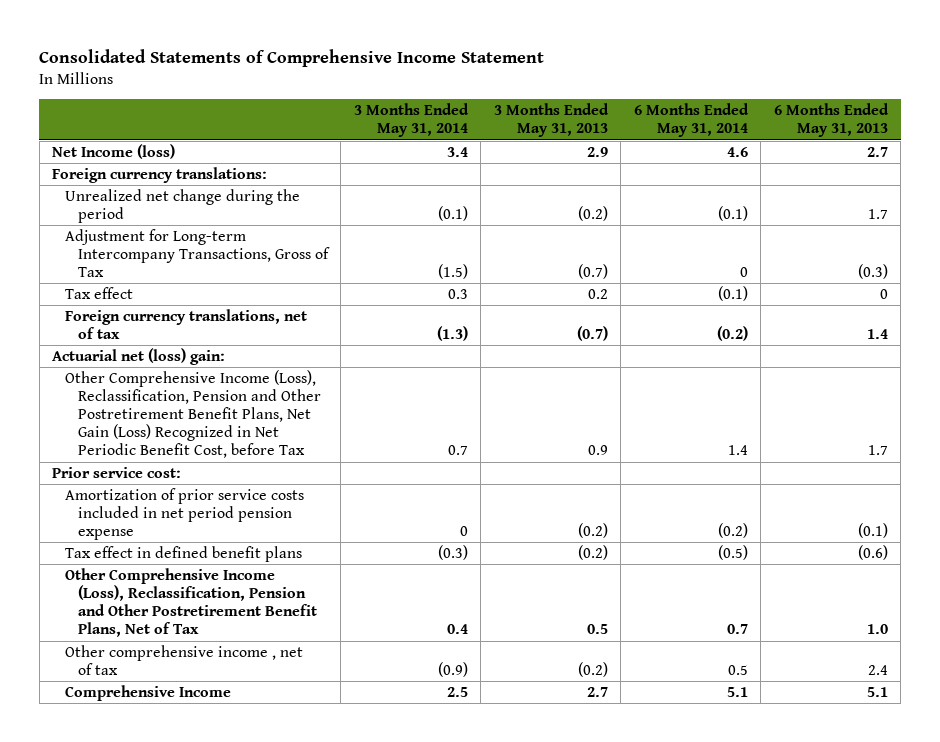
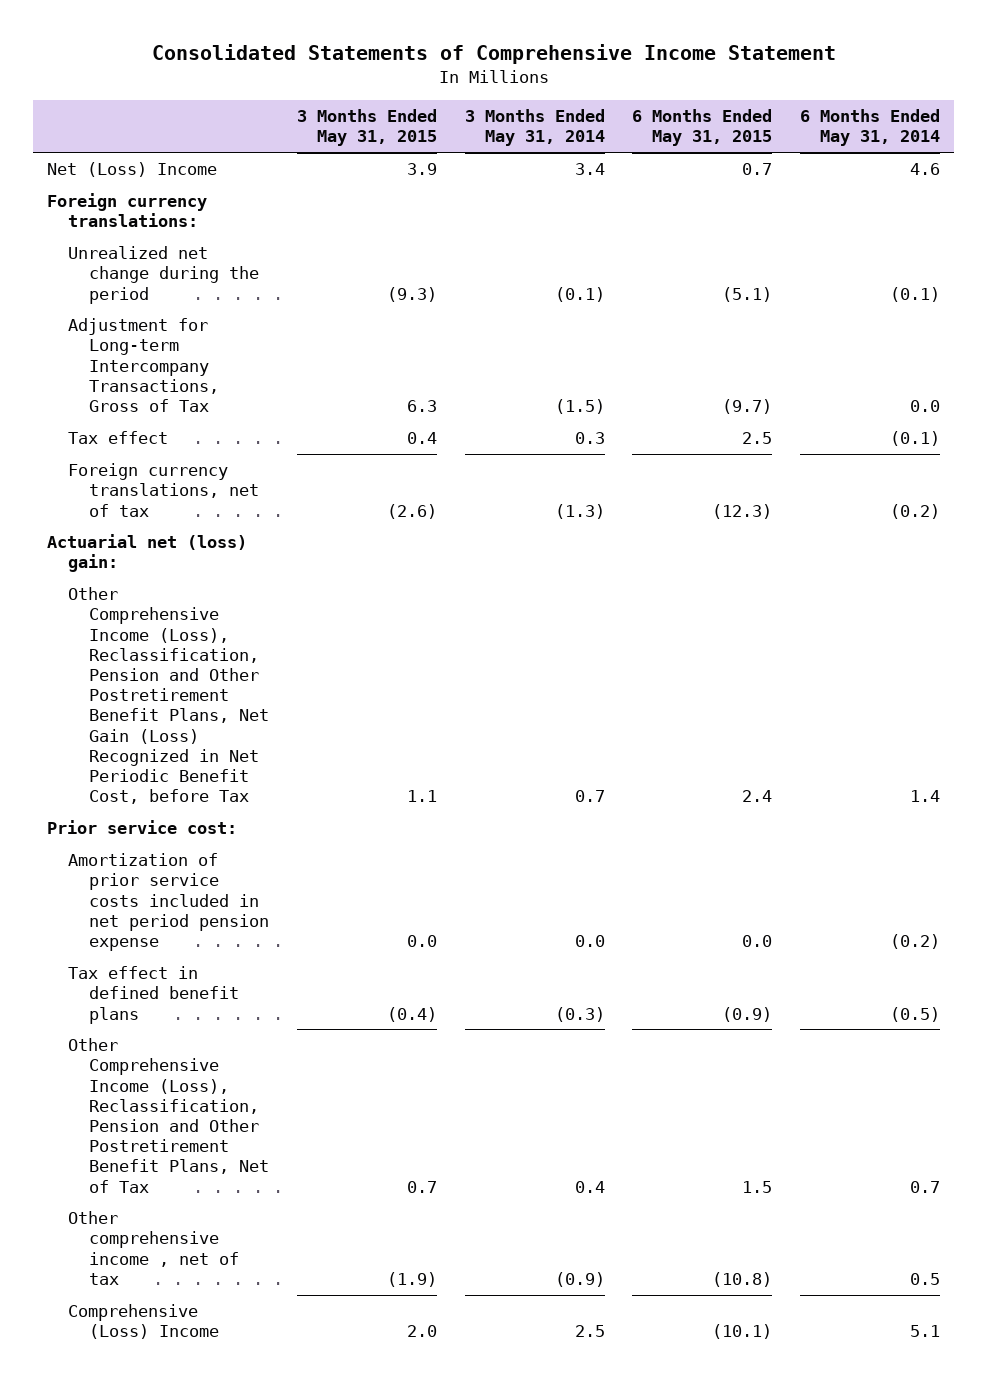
[493,103,609,138] 3 Months Ended May 31, 2013 -> none
[773,103,889,138] 6 Months Ended May 31, 2013 -> none
none -> [296,109,437,147] 3 Months Ended May 31, 2015
none -> [632,109,773,147] 6 Months Ended May 31, 2015
[52,143,176,159] Net Income (loss) -> [47,162,218,178] Net (Loss) Income
[739,267,748,278] 0 -> [910,400,941,413] 0.0
[459,526,468,537] 0 -> [574,935,605,948] 0.0
[64,684,231,701] Comprehensive Income -> [67,1304,219,1340] Comprehensive (Loss) Income

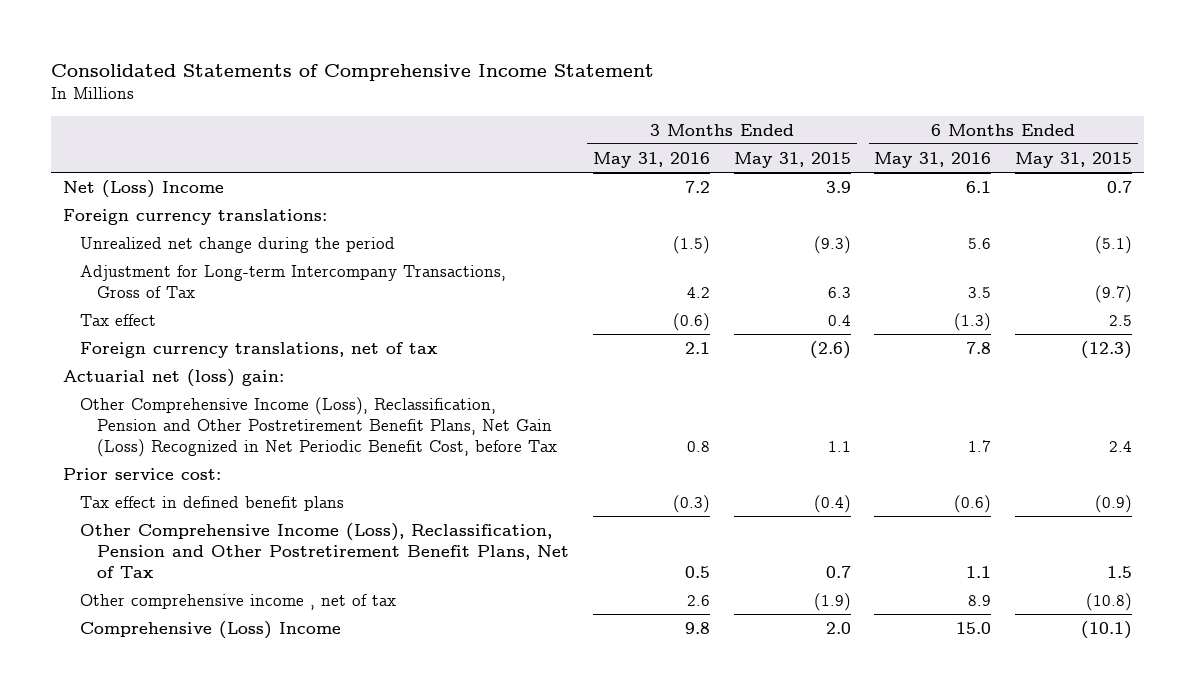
[464,109,605,147] 3 Months Ended May 31, 2014 -> none
[800,109,941,147] 6 Months Ended May 31, 2014 -> none
none -> [593,151,711,168] May 31, 2016
none -> [874,151,992,168] May 31, 2016
[67,853,269,952] Amortization of prior service costs included in net period pension expense -> none

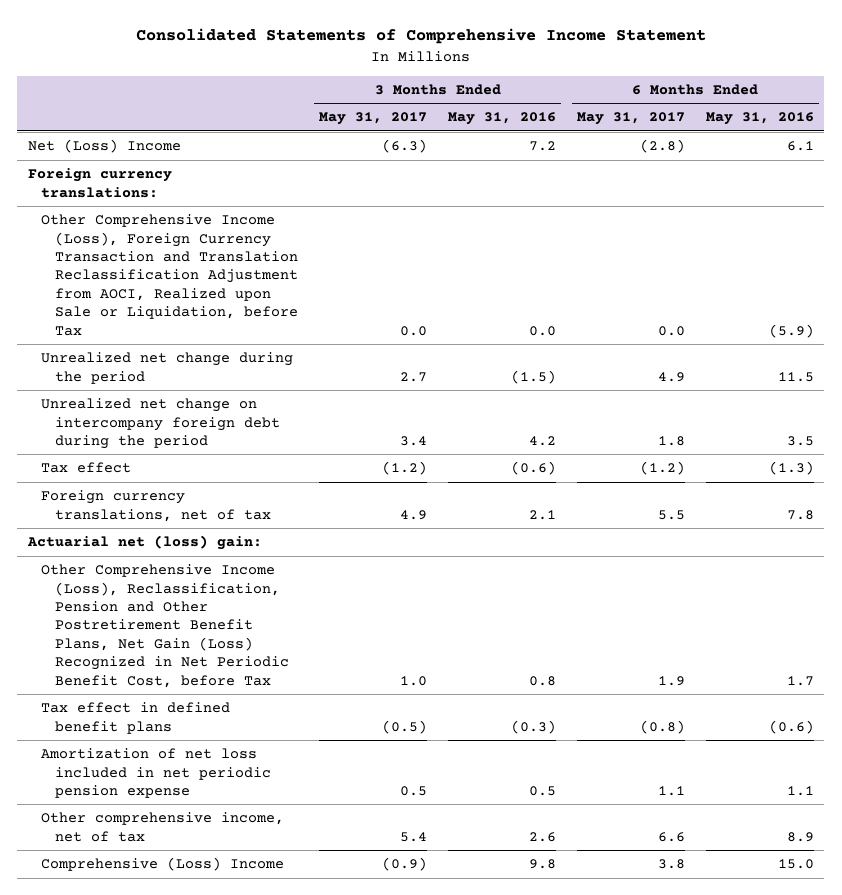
[733,151,851,168] May 31, 2015 -> none
[1015,151,1133,168] May 31, 2015 -> none
none -> [319,112,428,126] May 31, 2017
none -> [576,112,685,126] May 31, 2017
none -> [41,214,299,336] Other Comprehensive Income (Loss), Foreign Currency Transaction and Translation Reclassification Adjustment from AOCI, Realized upon Sale or Liquidation, before Tax
[968,237,992,249] 5.6 -> [777,371,814,382] 11.5
[80,264,507,298] Adjustment for Long-term Intercompany Transactions, Gross of Tax -> [41,398,281,449] Unrealized net change on intercompany foreign debt during the period
[62,467,221,480] Prior service cost: -> none
[80,522,570,578] Other Comprehensive Income (Loss), Reclassification, Pension and Other Postretirement Benefit Plans, Net of Tax -> [41,748,272,798] Amortization of net loss included in net periodic pension expense
[80,593,397,610] Other comprehensive income , net of tax -> [41,812,285,842] Other comprehensive income, net of tax

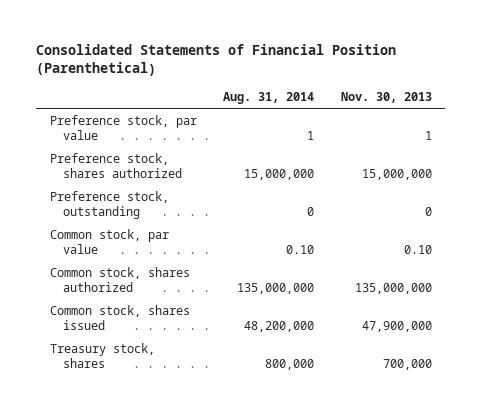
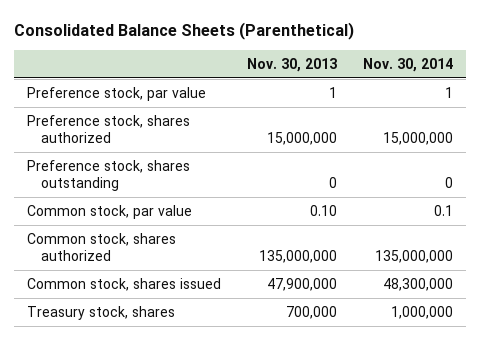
[36,43,397,77] Consolidated Statements of Financial Position (Parenthetical) -> [14,22,355,41] Consolidated Balance Sheets (Parenthetical)
[223,92,315,105] Aug. 31, 2014 -> none
none -> [362,57,453,72] Nov. 30, 2014
[49,190,169,219] Preference stock, outstanding -> [27,159,191,191] Preference stock, shares outstanding

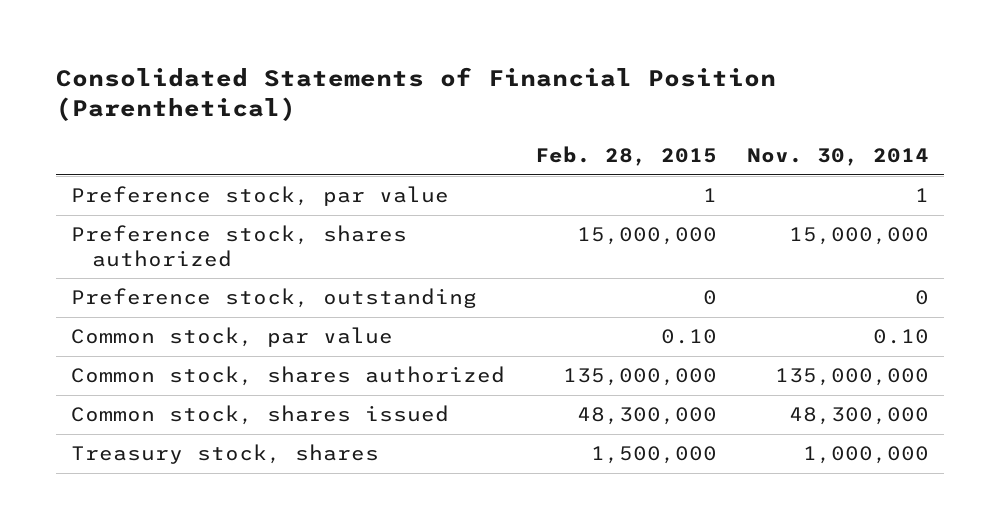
[14,22,355,41] Consolidated Balance Sheets (Parenthetical) -> [56,67,777,122] Consolidated Statements of Financial Position (Parenthetical)
[247,57,338,72] Nov. 30, 2013 -> none
none -> [534,145,717,166] Feb. 28, 2015
[27,159,191,191] Preference stock, shares outstanding -> [71,288,478,309] Preference stock, outstanding
[433,204,453,216] 0.1 -> [872,329,929,345] 0.10

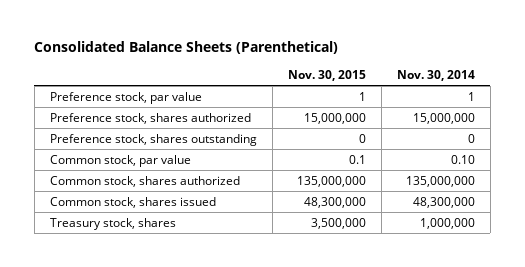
[56,67,777,122] Consolidated Statements of Financial Position (Parenthetical) -> [34,41,339,55] Consolidated Balance Sheets (Parenthetical)
[534,145,717,166] Feb. 28, 2015 -> none
none -> [287,69,366,81] Nov. 30, 2015
[71,288,478,309] Preference stock, outstanding -> [49,133,257,146] Preference stock, shares outstanding

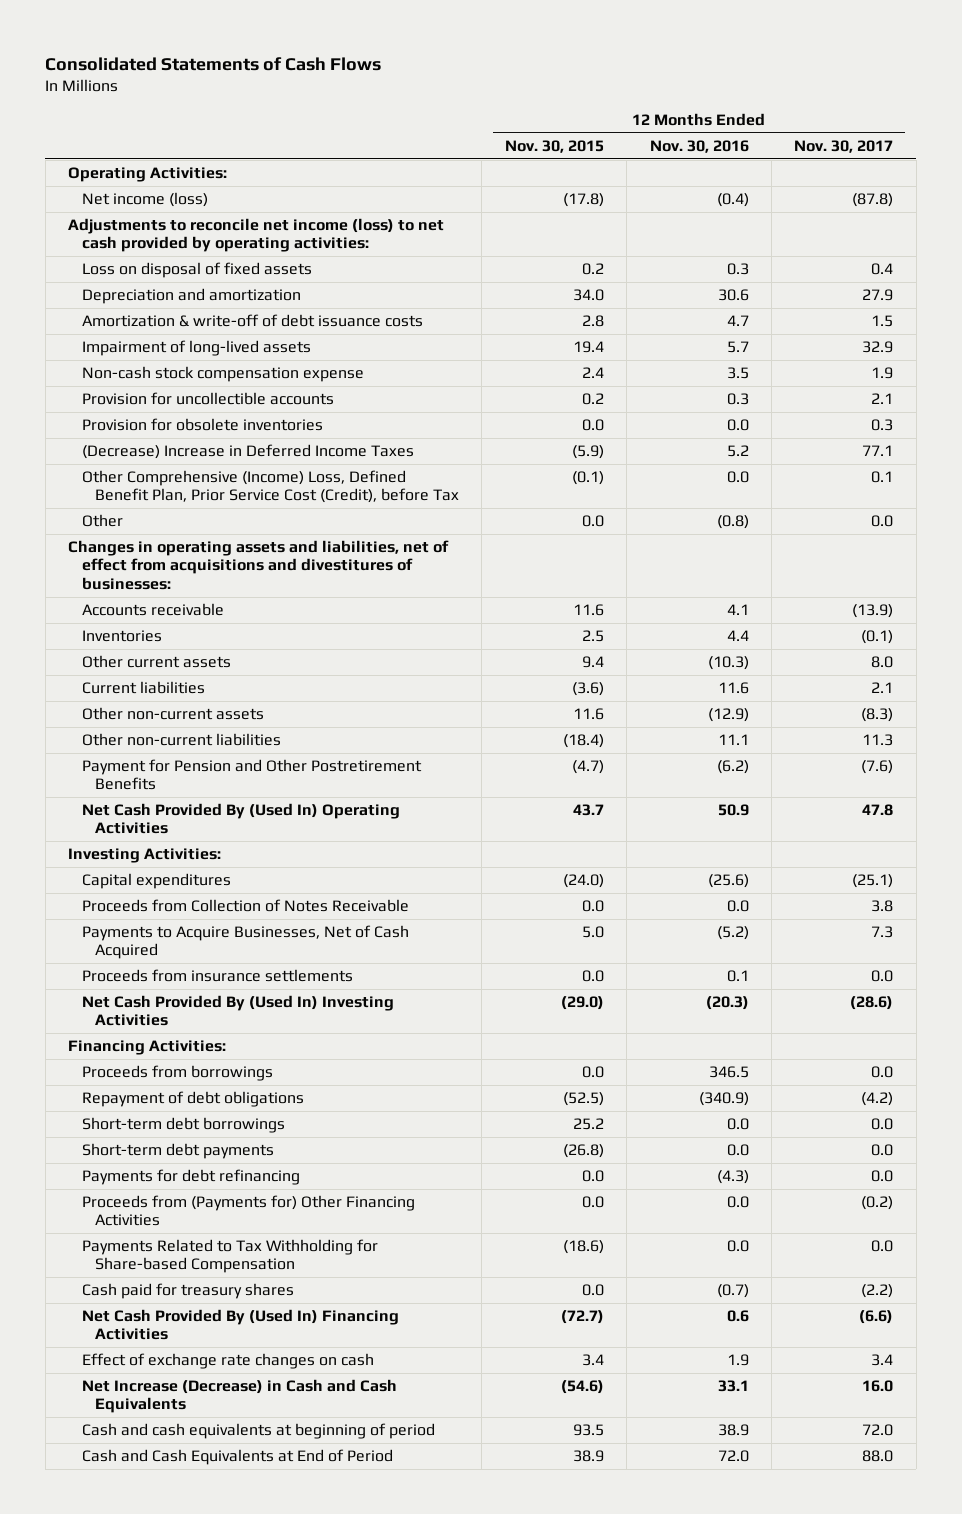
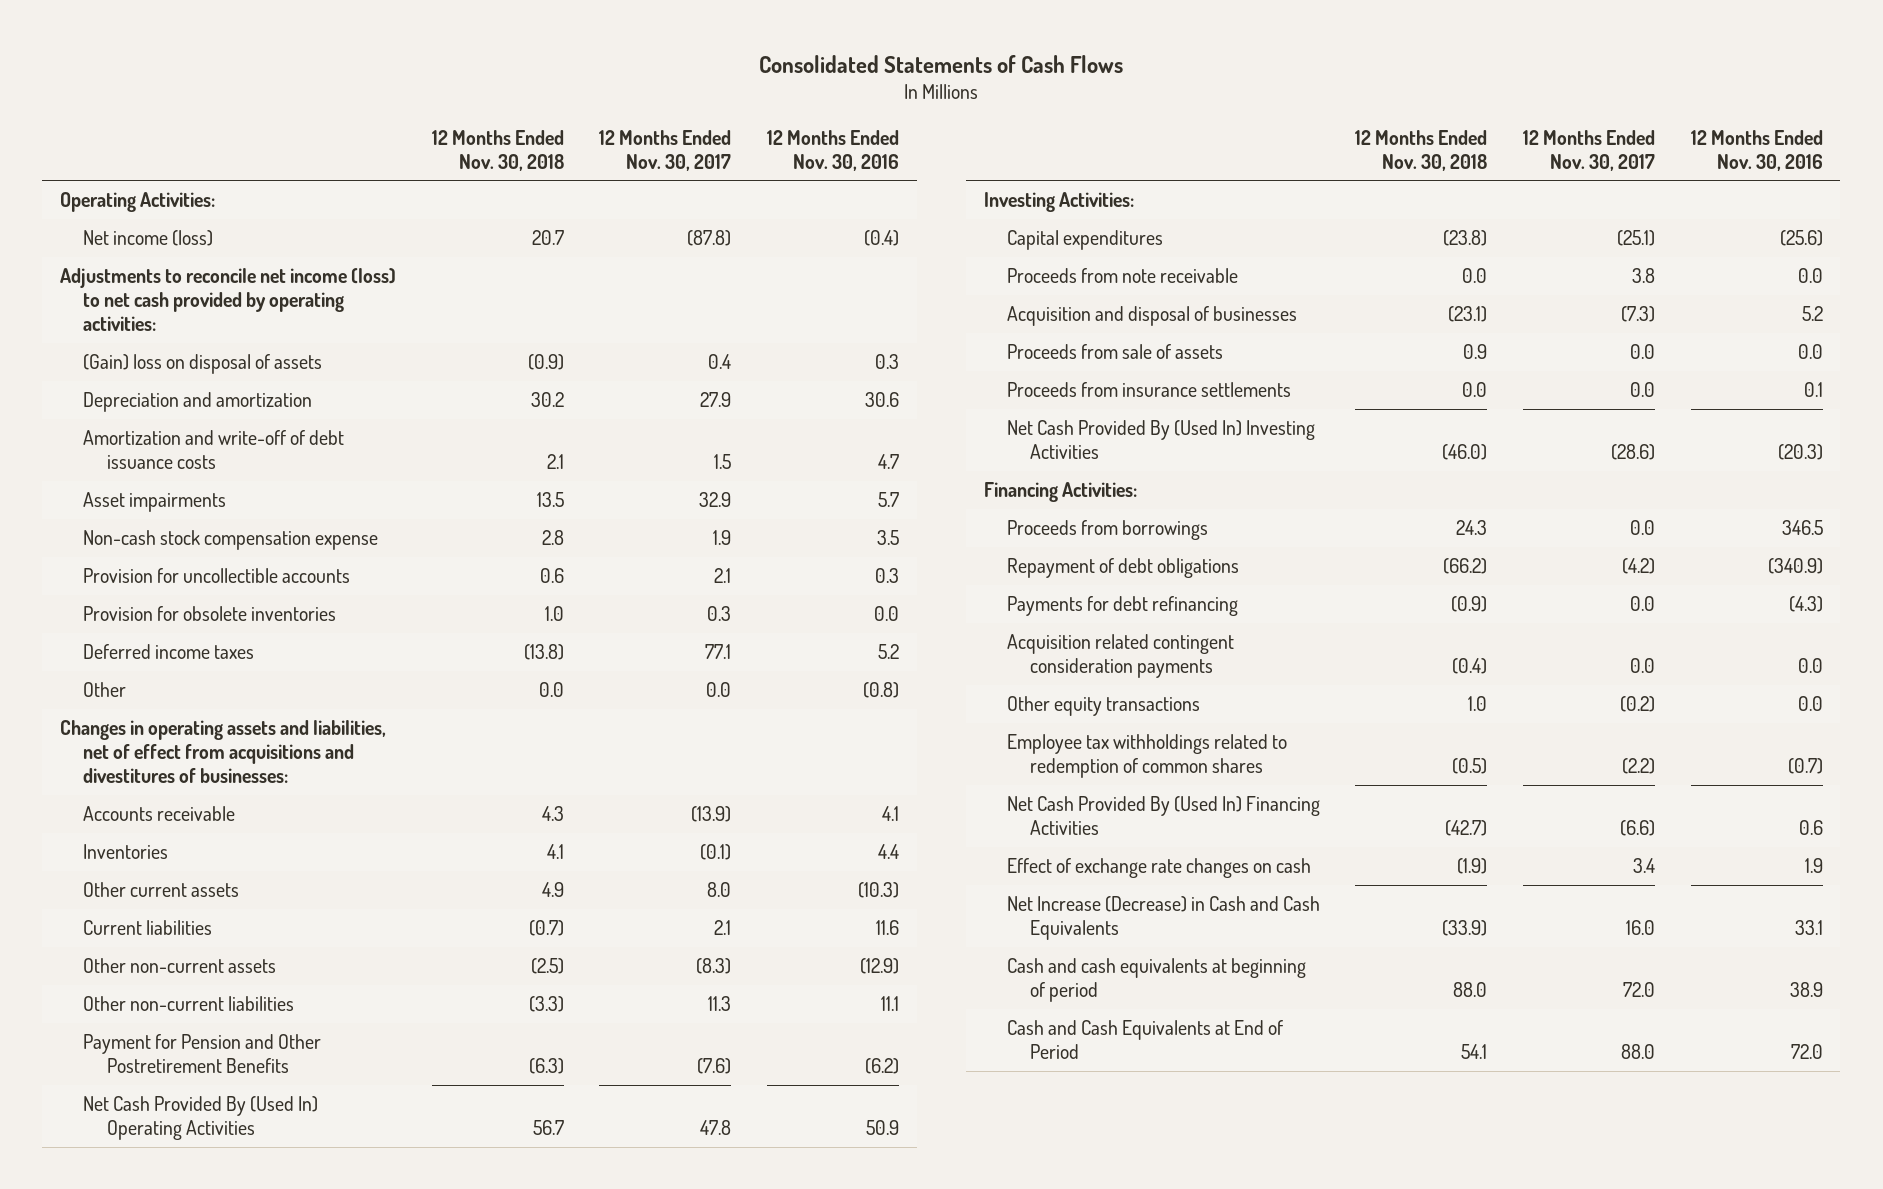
[504,139,604,153] Nov. 30, 2015 -> none
none -> [431,129,564,171] 12 Months Ended Nov. 30, 2018
[81,262,312,279] Loss on disposal of fixed assets -> [83,353,323,374] (Gain) loss on disposal of assets
[81,314,423,328] Amortization & write-off of debt issuance costs -> [83,429,345,470] Amortization and write-off of debt issuance costs
[81,340,311,357] Impairment of long-lived assets -> [83,491,227,512] Asset impairments
[81,470,459,504] Other Comprehensive (Income) Loss, Defined Benefit Plan, Prior Service Cost (Credit), before Tax -> none
[81,444,414,460] (Decrease) Increase in Deferred Income Taxes -> [83,643,255,659] Deferred income taxes
[81,925,409,960] Payments to Acquire Businesses, Net of Cash Acquired -> none
[81,899,409,913] Proceeds from Collection of Notes Receivable -> [1006,267,1238,283] Proceeds from note receivable
none -> [1006,305,1297,326] Acquisition and disposal of businesses
none -> [1006,343,1223,359] Proceeds from sale of assets
[81,1117,285,1134] Short-term debt borrowings -> none
[81,1143,274,1160] Short-term debt payments -> none
[81,1283,294,1300] Cash paid for treasury shares -> none
none -> [1006,633,1234,679] Acquisition related contingent consideration payments
[81,1195,415,1227] Proceeds from (Payments for) Other Financing Activities -> [1006,695,1200,716] Other equity transactions
[81,1239,378,1274] Payments Related to Tax Withholding for Share-based Compensation -> [1006,733,1287,779] Employee tax withholdings related to redemption of common shares
[726,1240,749,1253] 0.0 -> [1787,758,1823,775] (0.7)
[871,1240,894,1253] 0.0 -> [1622,758,1656,775] (2.2)

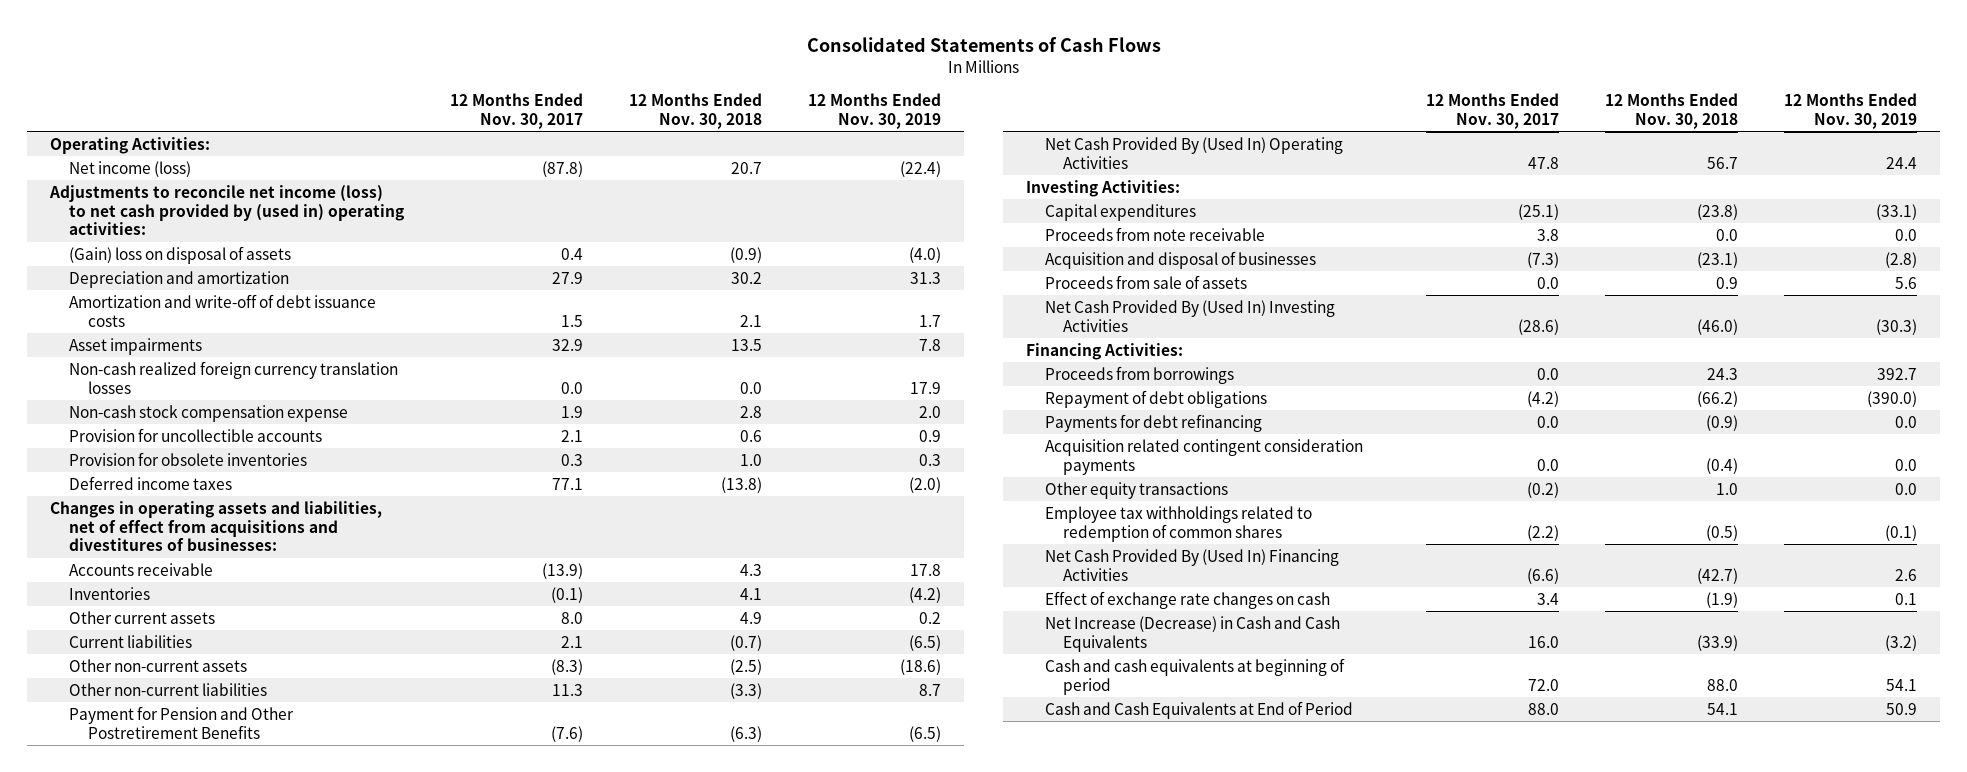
[767,129,900,171] 12 Months Ended Nov. 30, 2016 -> none
none -> [808,92,942,129] 12 Months Ended Nov. 30, 2019
[60,267,397,332] Adjustments to reconcile net income (loss) to net cash provided by operating activities: -> [49,184,404,236] Adjustments to reconcile net income (loss) to net cash provided by (used in) operating activities:
none -> [68,360,398,394] Non-cash realized foreign currency translation losses
[83,681,127,697] Other -> none
[1006,381,1291,397] Proceeds from insurance settlements -> none

